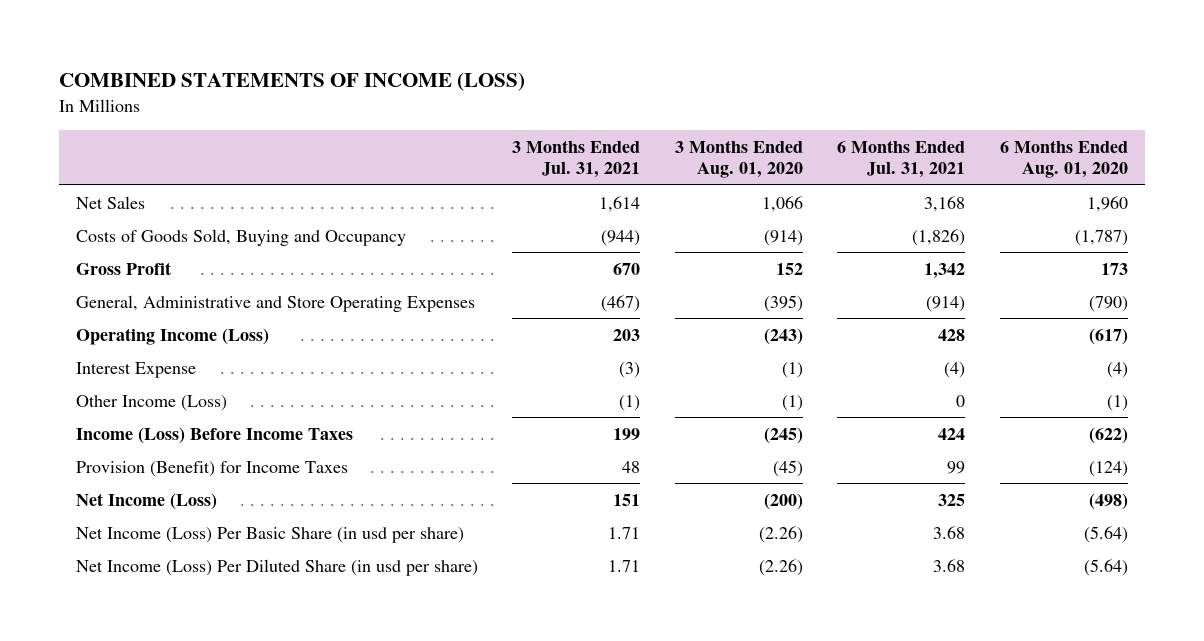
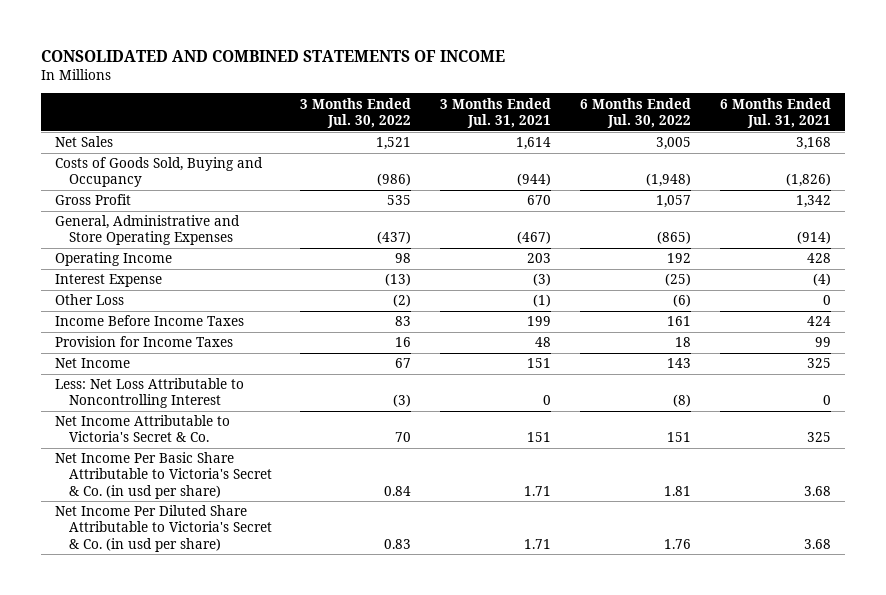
[58,72,525,92] COMBINED STATEMENTS OF INCOME (LOSS) -> [40,49,505,62] CONSOLIDATED AND COMBINED STATEMENTS OF INCOME
[674,139,803,179] 3 Months Ended Aug. 01, 2020 -> none
[999,139,1128,179] 6 Months Ended Aug. 01, 2020 -> none
none -> [300,97,412,128] 3 Months Ended Jul. 30, 2022
none -> [579,97,691,128] 6 Months Ended Jul. 30, 2022
[76,327,270,345] Operating Income (Loss) -> [55,252,173,267] Operating Income
[76,394,228,411] Other Income (Loss) -> [55,294,125,306] Other Loss
[76,426,354,444] Income (Loss) Before Income Taxes -> [55,315,245,327] Income Before Income Taxes
[76,460,349,477] Provision (Benefit) for Income Taxes -> [55,336,234,348] Provision for Income Taxes
none -> [55,358,131,369] Net Income
none -> [55,378,245,409] Less: Net Loss Attributable to Noncontrolling Interest
[76,492,218,510] Net Income (Loss) -> [55,415,231,443] Net Income Attributable to Victoria's Secret & Co.
[76,526,465,543] Net Income (Loss) Per Basic Share (in usd per share) -> [55,452,272,499] Net Income Per Basic Share Attributable to Victoria's Secret & Co. (in usd per share)
[76,558,479,576] Net Income (Loss) Per Diluted Share (in usd per share) -> [55,505,272,552] Net Income Per Diluted Share Attributable to Victoria's Secret & Co. (in usd per share)

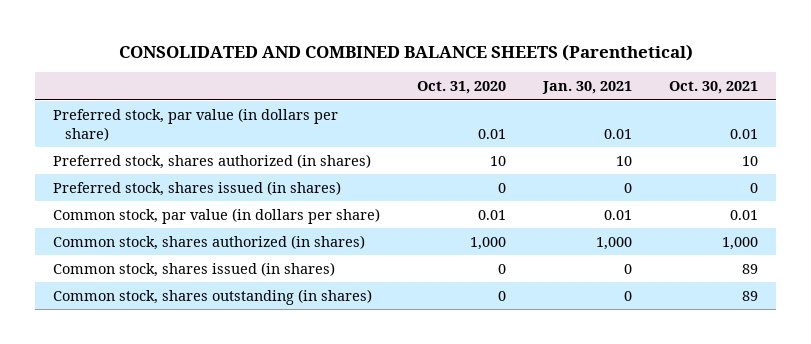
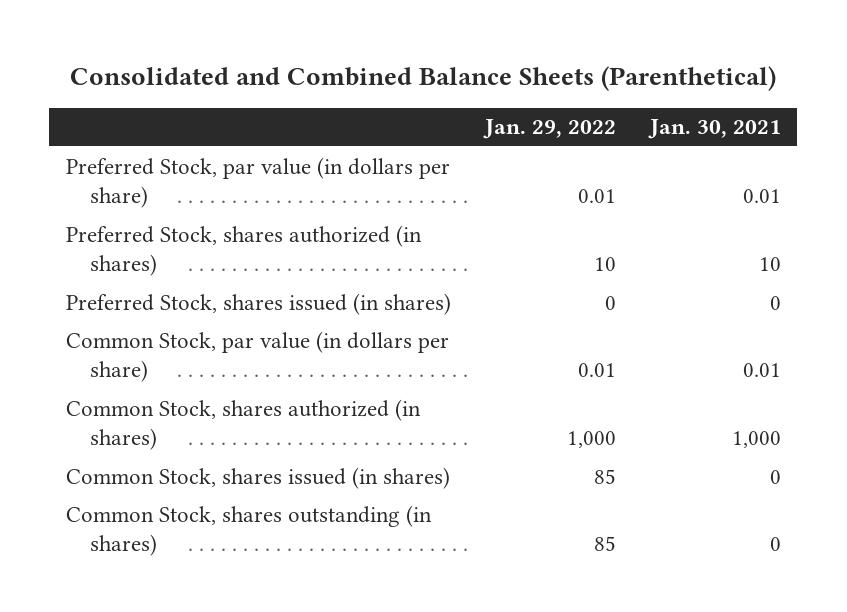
[118,43,693,61] CONSOLIDATED AND COMBINED BALANCE SHEETS (Parenthetical) -> [70,65,777,91] Consolidated and Combined Balance Sheets (Parenthetical)
[417,81,507,95] Oct. 31, 2020 -> none
[668,81,758,95] Oct. 30, 2021 -> none
none -> [482,119,616,140] Jan. 29, 2022
[53,107,339,141] Preferred stock, par value (in dollars per share) -> [66,156,451,208] Preferred Stock, par value (in dollars per share)
[53,153,372,169] Preferred stock, shares authorized (in shares) -> [66,224,423,276] Preferred Stock, shares authorized (in shares)
[53,180,342,196] Preferred stock, shares issued (in shares) -> [66,292,452,315] Preferred Stock, shares issued (in shares)
[53,207,381,224] Common stock, par value (in dollars per share) -> [66,330,450,382] Common Stock, par value (in dollars per share)
[53,234,366,250] Common stock, shares authorized (in shares) -> [66,398,422,450] Common Stock, shares authorized (in shares)
[53,261,336,277] Common stock, shares issued (in shares) -> [66,466,451,489] Common Stock, shares issued (in shares)
[53,288,373,305] Common stock, shares outstanding (in shares) -> [66,504,433,556] Common Stock, shares outstanding (in shares)

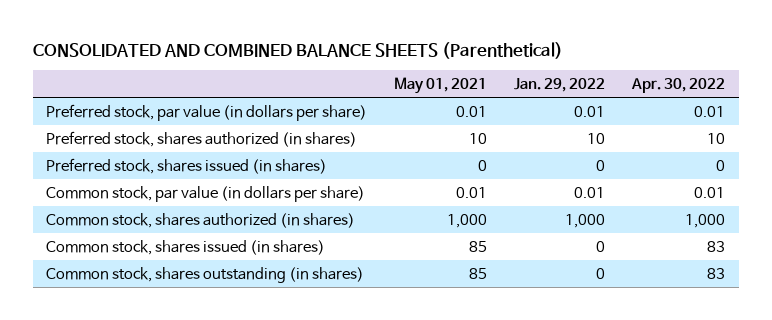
[70,65,777,91] Consolidated and Combined Balance Sheets (Parenthetical) -> [32,41,563,59] CONSOLIDATED AND COMBINED BALANCE SHEETS (Parenthetical)
[647,119,781,140] Jan. 30, 2021 -> none
none -> [394,77,488,95] May 01, 2021
none -> [631,78,726,94] Apr. 30, 2022
[66,156,451,208] Preferred Stock, par value (in dollars per share) -> [46,103,368,121] Preferred stock, par value (in dollars per share)
[66,224,423,276] Preferred Stock, shares authorized (in shares) -> [46,130,358,147] Preferred stock, shares authorized (in shares)
[66,292,452,315] Preferred Stock, shares issued (in shares) -> [46,157,328,174] Preferred stock, shares issued (in shares)
[66,330,450,382] Common Stock, par value (in dollars per share) -> [46,185,366,202] Common stock, par value (in dollars per share)
[66,398,422,450] Common Stock, shares authorized (in shares) -> [46,212,356,228] Common stock, shares authorized (in shares)
[66,466,451,489] Common Stock, shares issued (in shares) -> [46,239,326,255] Common stock, shares issued (in shares)
[593,468,616,484] 85 -> [596,240,606,252] 0
[66,504,433,556] Common Stock, shares outstanding (in shares) -> [46,266,365,283] Common stock, shares outstanding (in shares)
[593,535,616,551] 85 -> [596,267,606,279] 0

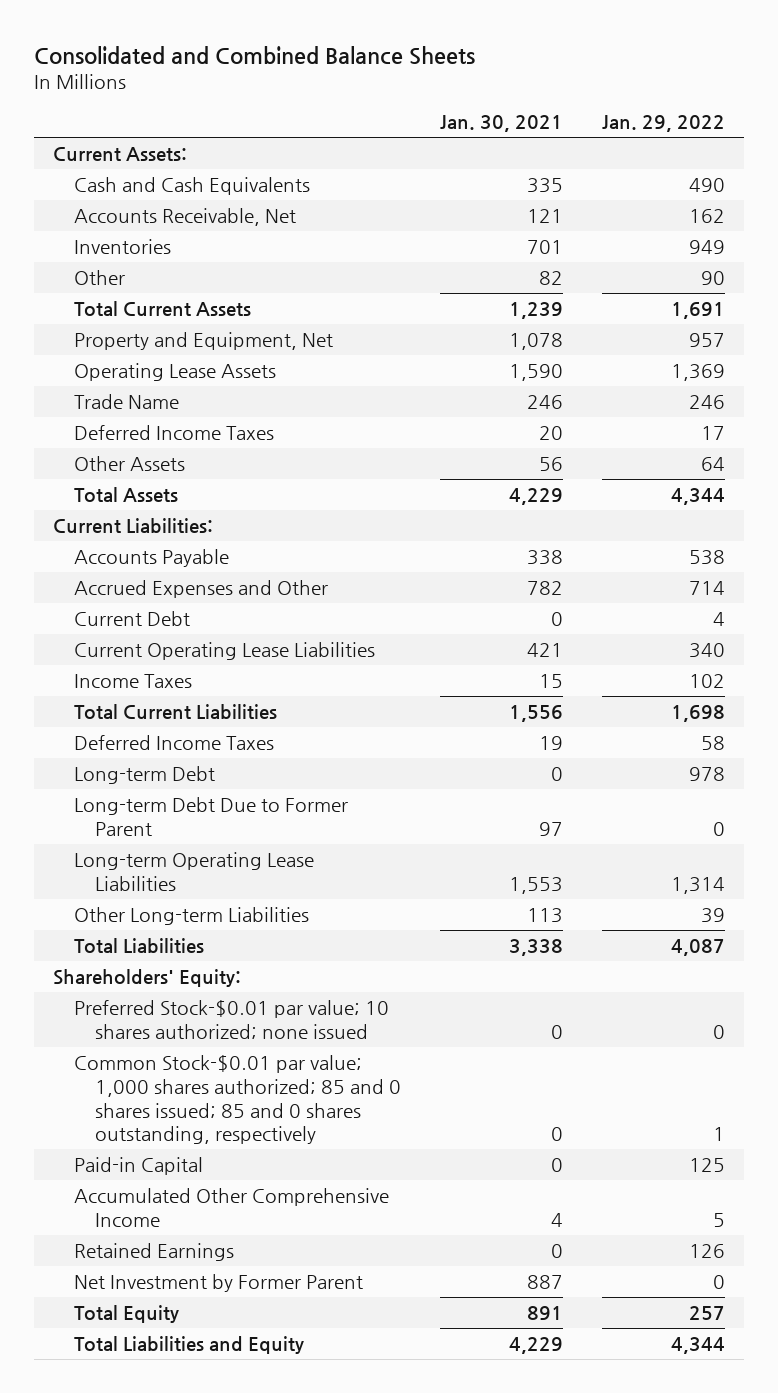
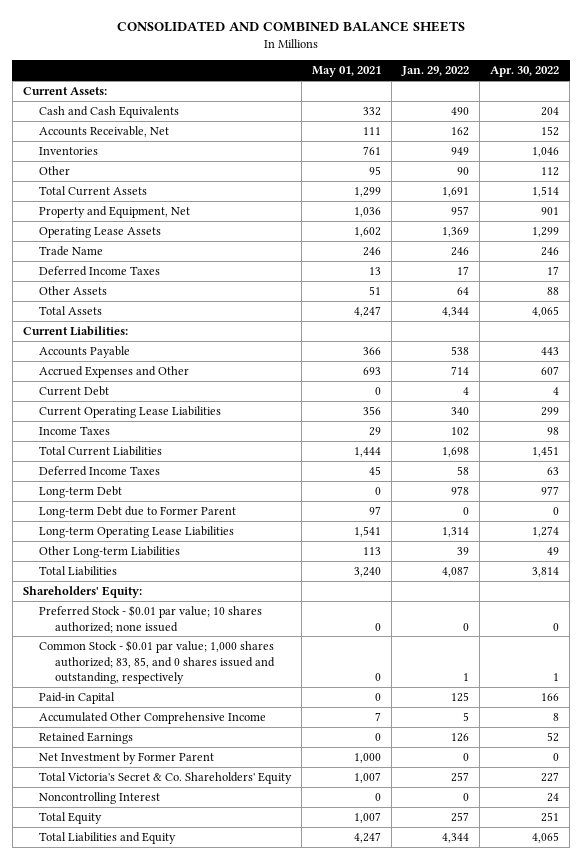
[33,45,475,65] Consolidated and Combined Balance Sheets -> [116,21,465,33] CONSOLIDATED AND COMBINED BALANCE SHEETS
[440,115,564,133] Jan. 30, 2021 -> none
none -> [312,66,382,78] May 01, 2021
none -> [490,66,560,78] Apr. 30, 2022
[74,796,349,836] Long-term Debt Due to Former Parent -> [39,505,237,518] Long-term Debt due to Former Parent
[74,999,390,1039] Preferred Stock-$0.01 par value; 10 shares authorized; none issued -> [39,604,263,633] Preferred Stock - $0.01 par value; 10 shares authorized; none issued
[74,1054,402,1145] Common Stock-$0.01 par value; 1,000 shares authorized; 85 and 0 shares issued; 85 and 0 shares outstanding, respectively -> [39,639,276,685] Common Stock - $0.01 par value; 1,000 shares authorized; 83, 85, and 0 shares issued and outstanding, respectively
none -> [39,771,293,784] Total Victoria's Secret & Co. Shareholders' Equity
none -> [39,791,161,804] Noncontrolling Interest

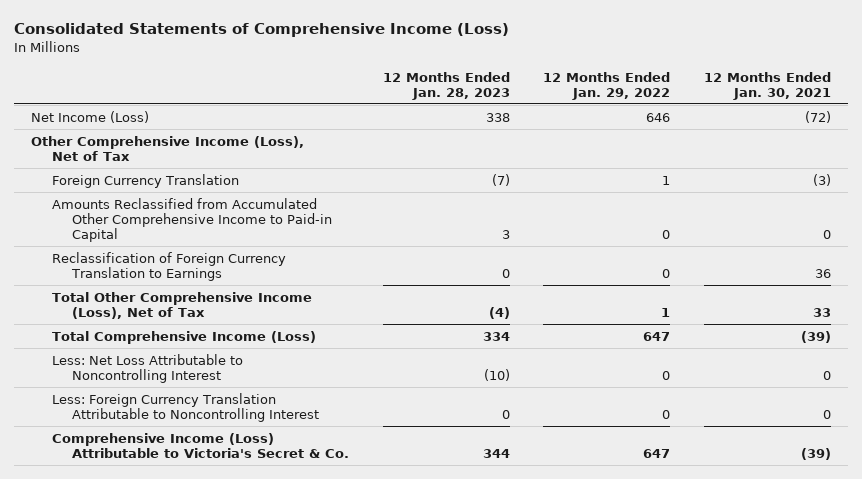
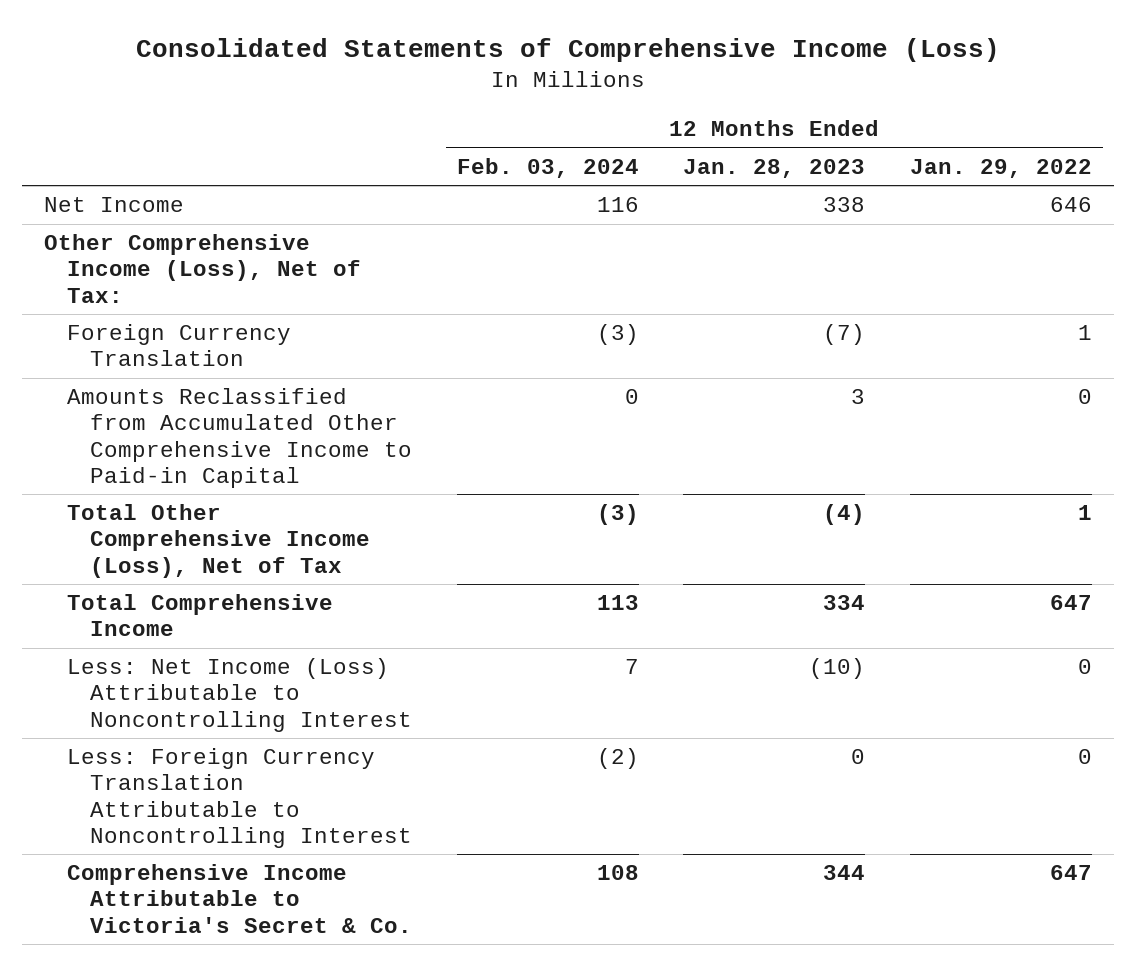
[703,71,831,100] 12 Months Ended Jan. 30, 2021 -> none
none -> [456,157,639,178] Feb. 03, 2024
[31,110,150,123] Net Income (Loss) -> [43,197,184,213] Net Income
[31,135,305,161] Other Comprehensive Income (Loss), Net of Tax -> [43,234,362,303] Other Comprehensive Income (Loss), Net of Tax:
[51,251,286,281] Reclassification of Foreign Currency Translation to Earnings -> none
[51,330,316,344] Total Comprehensive Income (Loss) -> [67,594,334,637] Total Comprehensive Income
[51,353,243,383] Less: Net Loss Attributable to Noncontrolling Interest -> [67,658,413,732] Less: Net Income (Loss) Attributable to Noncontrolling Interest
[51,432,349,458] Comprehensive Income (Loss) Attributable to Victoria's Secret & Co. -> [67,864,413,933] Comprehensive Income Attributable to Victoria's Secret & Co.

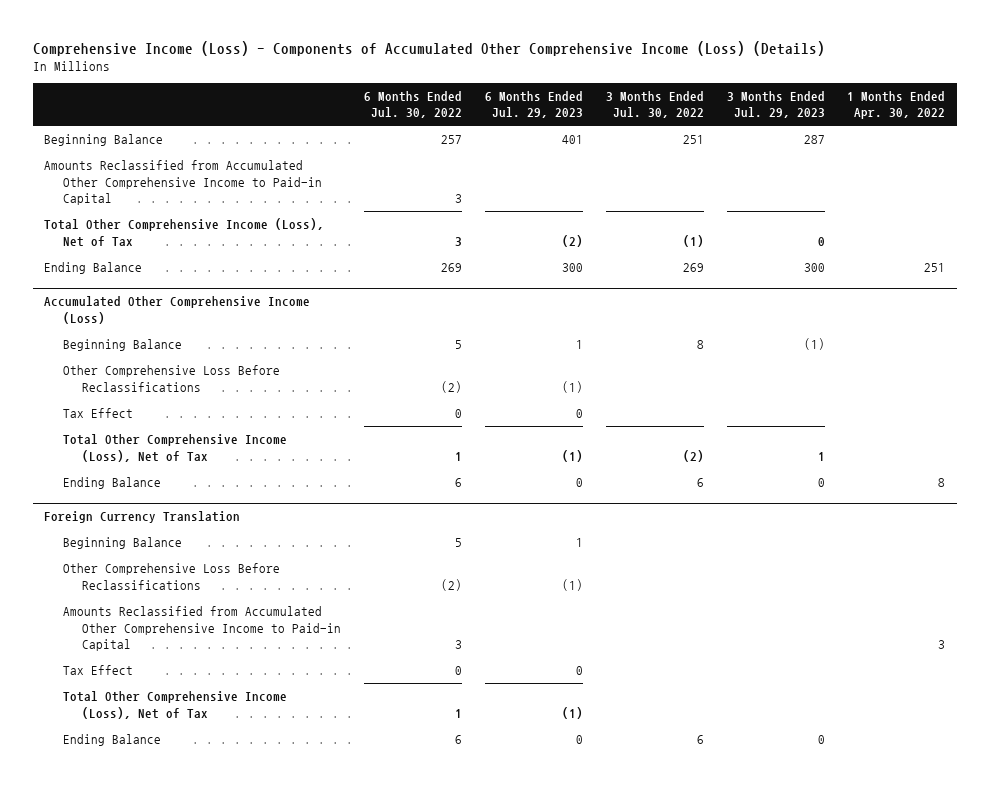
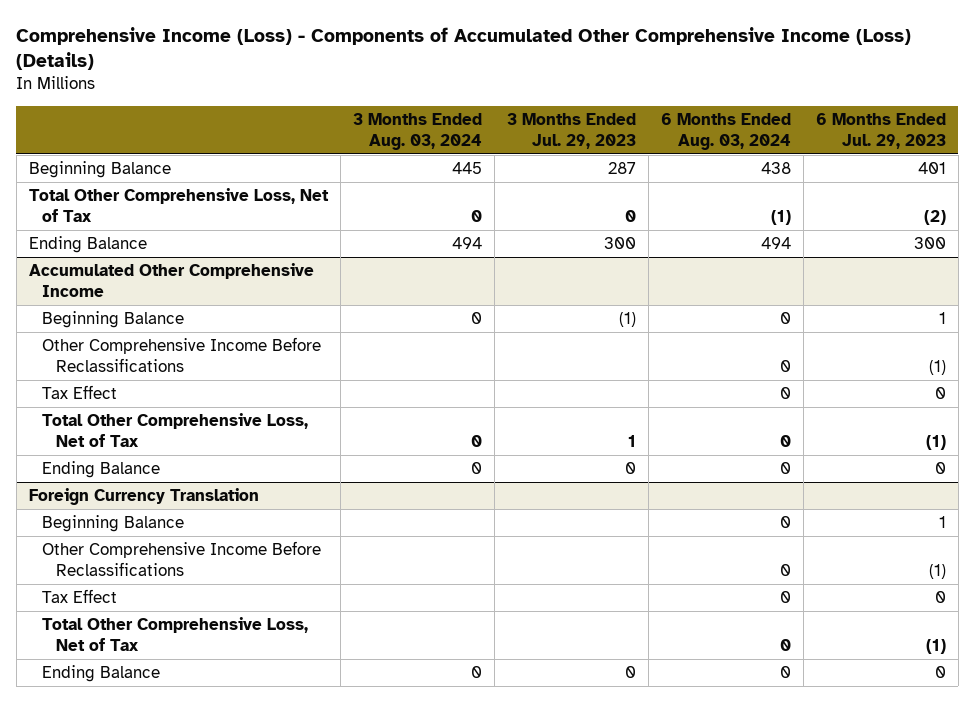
[364,90,463,119] 6 Months Ended Jul. 30, 2022 -> none
[605,90,704,119] 3 Months Ended Jul. 30, 2022 -> none
[847,90,946,120] 1 Months Ended Apr. 30, 2022 -> none
none -> [352,112,482,150] 3 Months Ended Aug. 03, 2024
none -> [660,112,791,150] 6 Months Ended Aug. 03, 2024
[44,160,323,206] Amounts Reclassified from Accumulated Other Comprehensive Income to Paid-in Capital -> none
[44,218,325,247] Total Other Comprehensive Income (Loss), Net of Tax -> [28,188,329,222] Total Other Comprehensive Loss, Net of Tax
[44,296,311,324] Accumulated Other Comprehensive Income (Loss) -> [28,263,314,297] Accumulated Other Comprehensive Income
[63,365,281,392] Other Comprehensive Loss Before Reclassifications -> [42,337,322,372] Other Comprehensive Income Before Reclassifications
[63,434,288,462] Total Other Comprehensive Income (Loss), Net of Tax -> [42,413,309,447] Total Other Comprehensive Loss, Net of Tax
[63,606,342,652] Amounts Reclassified from Accumulated Other Comprehensive Income to Paid-in Capital -> none
[63,563,281,590] Other Comprehensive Loss Before Reclassifications -> [42,541,322,576] Other Comprehensive Income Before Reclassifications
[63,691,288,719] Total Other Comprehensive Income (Loss), Net of Tax -> [42,617,309,651] Total Other Comprehensive Loss, Net of Tax

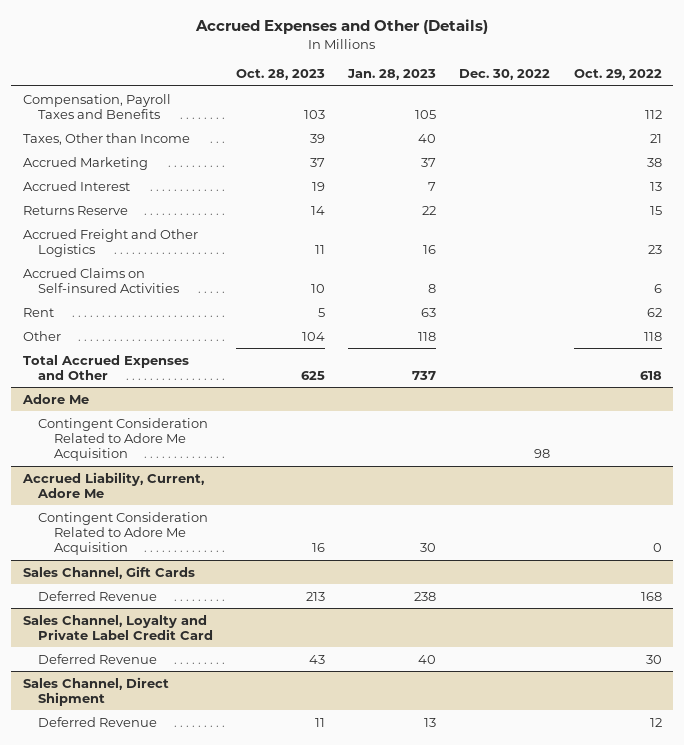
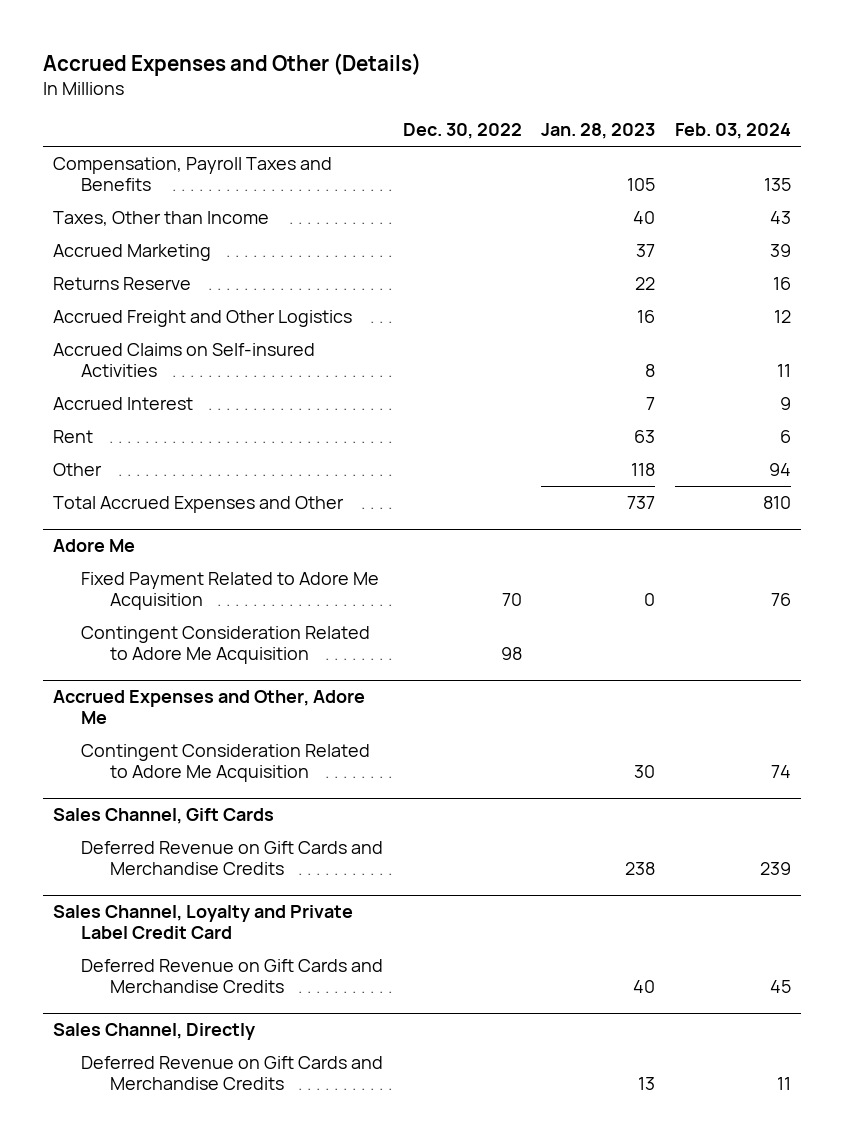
[236,69,326,81] Oct. 28, 2023 -> none
[573,69,662,81] Oct. 29, 2022 -> none
none -> [675,123,792,140] Feb. 03, 2024
[22,180,130,191] Accrued Interest -> [52,396,193,410] Accrued Interest
none -> [81,571,380,610] Fixed Payment Related to Adore Me Acquisition
[21,471,204,498] Accrued Liability, Current, Adore Me -> none
none -> [52,690,365,725] Accrued Expenses and Other, Adore Me
[38,590,158,601] Deferred Revenue -> [81,840,384,875] Deferred Revenue on Gift Cards and Merchandise Credits
[38,653,158,664] Deferred Revenue -> [81,958,384,993] Deferred Revenue on Gift Cards and Merchandise Credits
[22,676,169,706] Sales Channel, Direct Shipment -> [52,1023,255,1041] Sales Channel, Directly
[38,716,158,727] Deferred Revenue -> [81,1055,384,1090] Deferred Revenue on Gift Cards and Merchandise Credits

